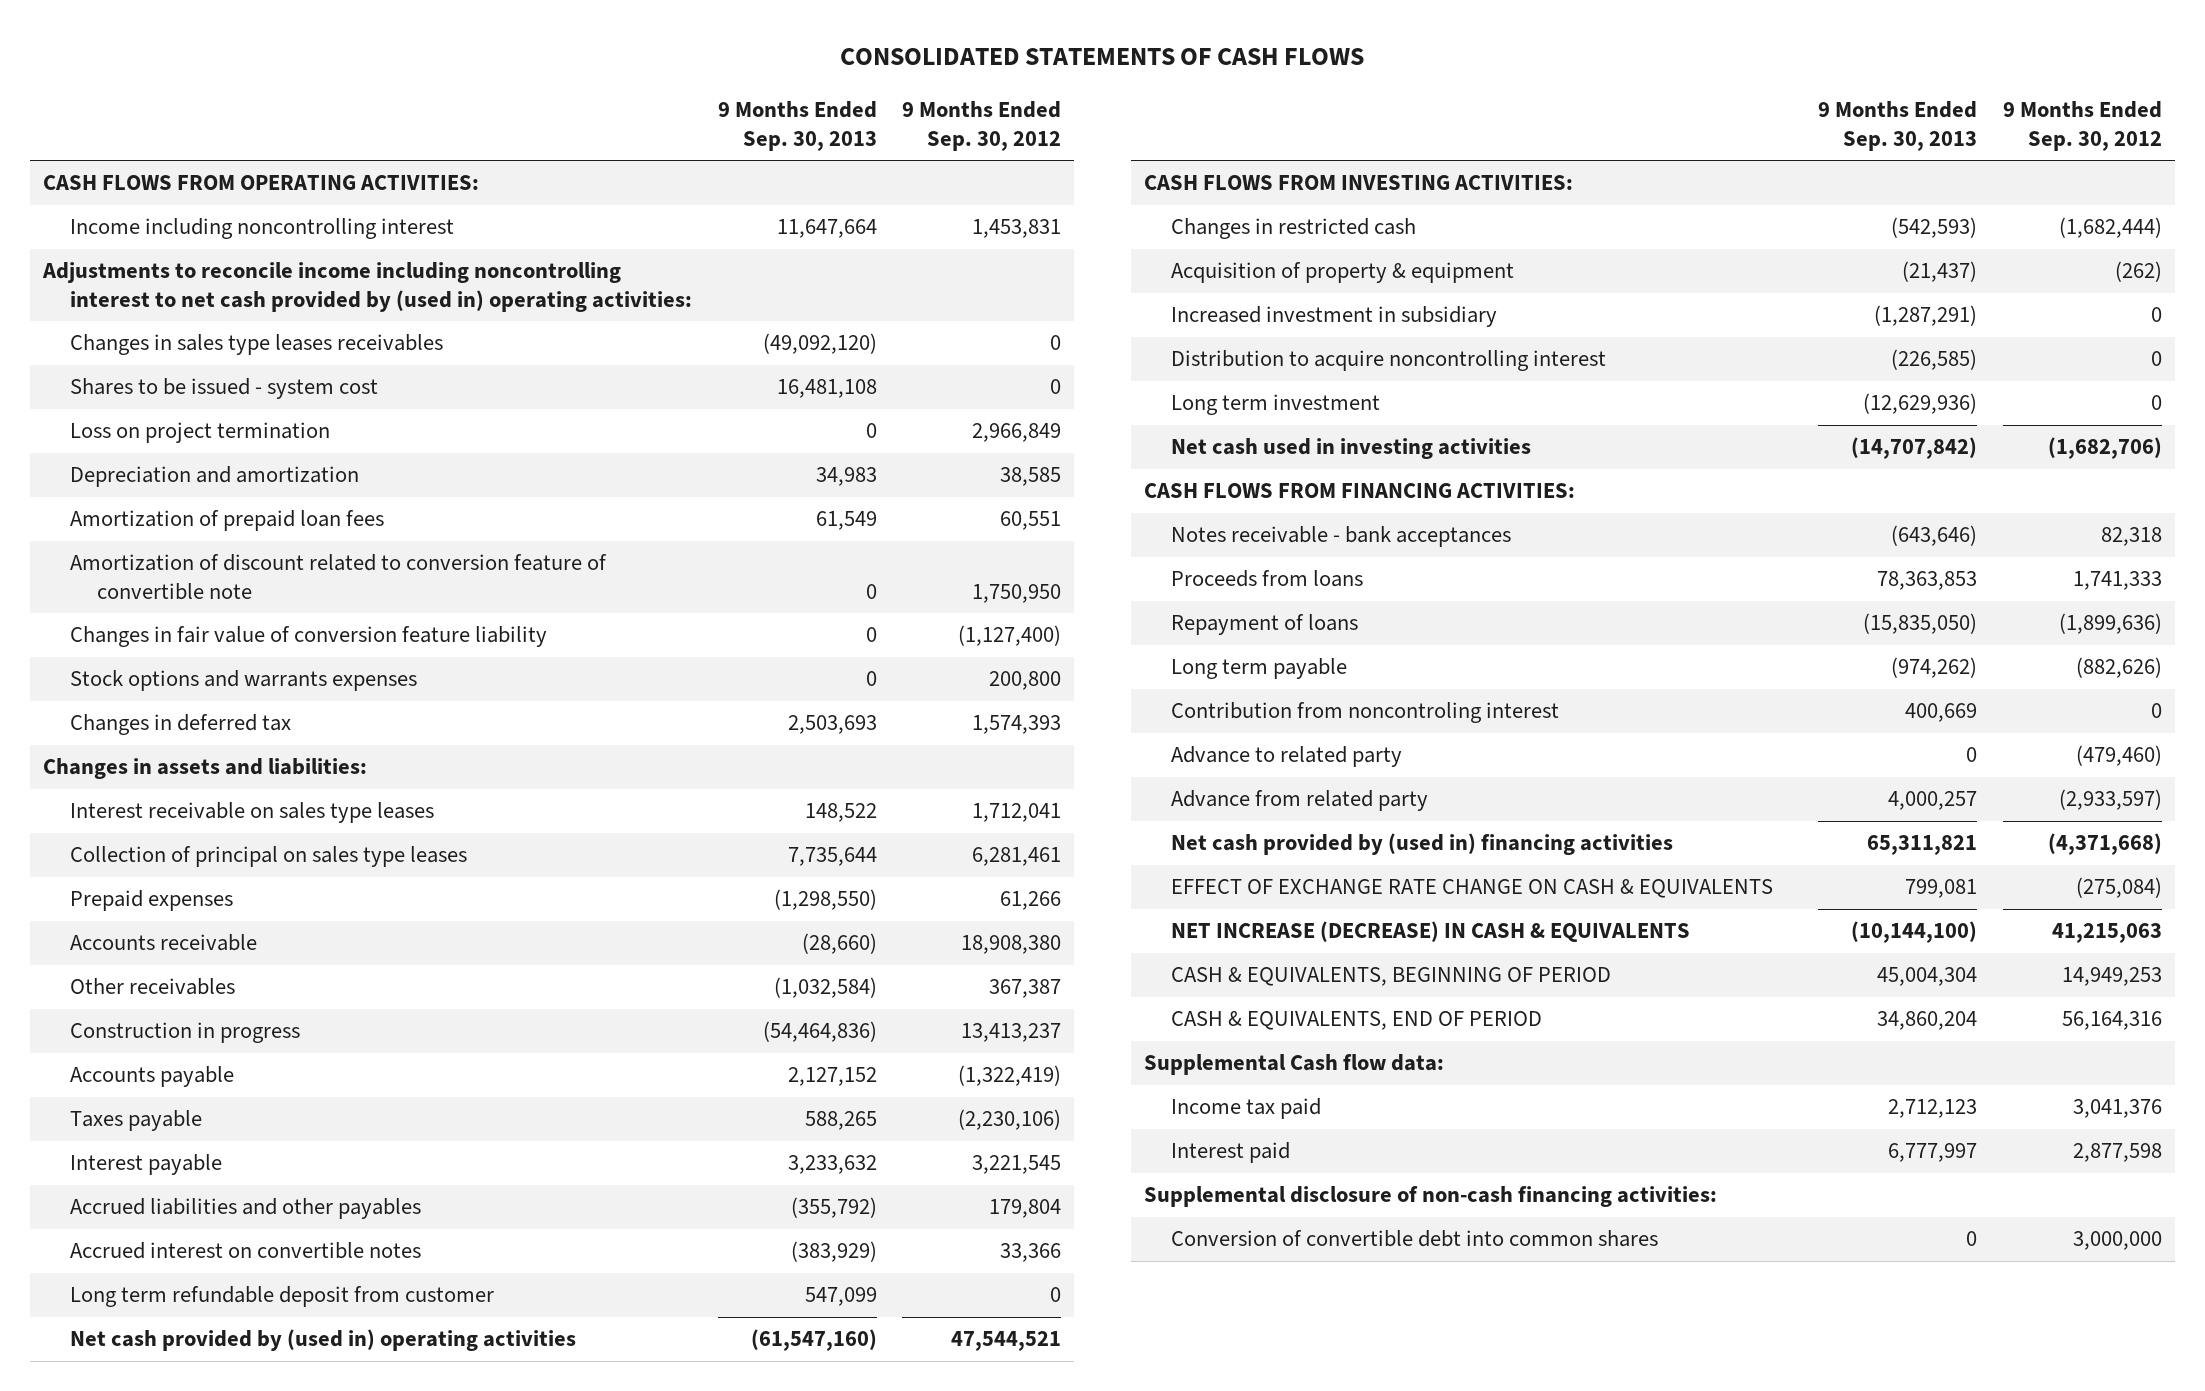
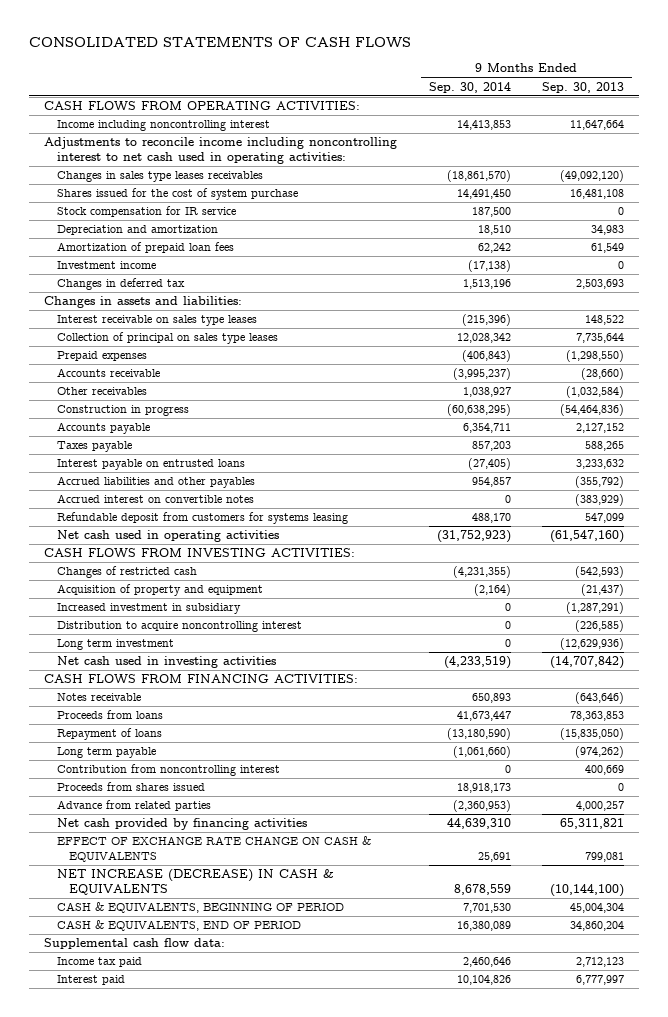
[902,101,1062,151] 9 Months Ended Sep. 30, 2012 -> none
none -> [428,81,511,93] Sep. 30, 2014
[41,262,692,312] Adjustments to reconcile income including noncontrolling interest to net cash provided by (used in) operating activities: -> [44,137,398,164] Adjustments to reconcile income including noncontrolling interest to net cash used in operating activities:
[69,422,330,444] Loss on project termination -> none
[69,378,378,400] Shares to be issued - system cost -> [56,188,298,201] Shares issued for the cost of system purchase
none -> [56,206,236,218] Stock compensation for IR service
[69,554,607,600] Amortization of discount related to conversion feature of convertible note -> none
[69,626,547,648] Changes in fair value of conversion feature liability -> none
[69,670,417,692] Stock options and warrants expenses -> none
none -> [56,261,156,270] Investment income
[69,1154,222,1176] Interest payable -> [56,459,245,471] Interest payable on entrusted loans
[69,1286,494,1308] Long term refundable deposit from customer -> [56,512,348,525] Refundable deposit from customers for systems leasing
[69,1329,576,1352] Net cash provided by (used in) operating activities -> [56,530,279,543] Net cash used in operating activities
[1170,218,1416,240] Changes in restricted cash -> [56,566,197,579] Changes of restricted cash
[1170,262,1514,284] Acquisition of property & equipment -> [56,584,263,597] Acquisition of property and equipment
[1170,526,1511,548] Notes receivable - bank acceptances -> [56,693,141,702] Notes receivable
[1170,746,1402,768] Advance to related party -> none
[1170,702,1559,724] Contribution from noncontroling interest -> [56,764,280,777] Contribution from noncontrolling interest
none -> [56,782,205,792] Proceeds from shares issued
[1170,790,1428,812] Advance from related party -> [56,800,211,812] Advance from related parties
[1170,833,1673,856] Net cash provided by (used in) financing activities -> [56,818,307,831] Net cash provided by financing activities
[1143,1054,1444,1076] Supplemental Cash flow data: -> [44,938,226,950] Supplemental cash flow data:
[1143,1186,1717,1208] Supplemental disclosure of non-cash financing activities: -> none
[1170,1230,1658,1248] Conversion of convertible debt into common shares -> none

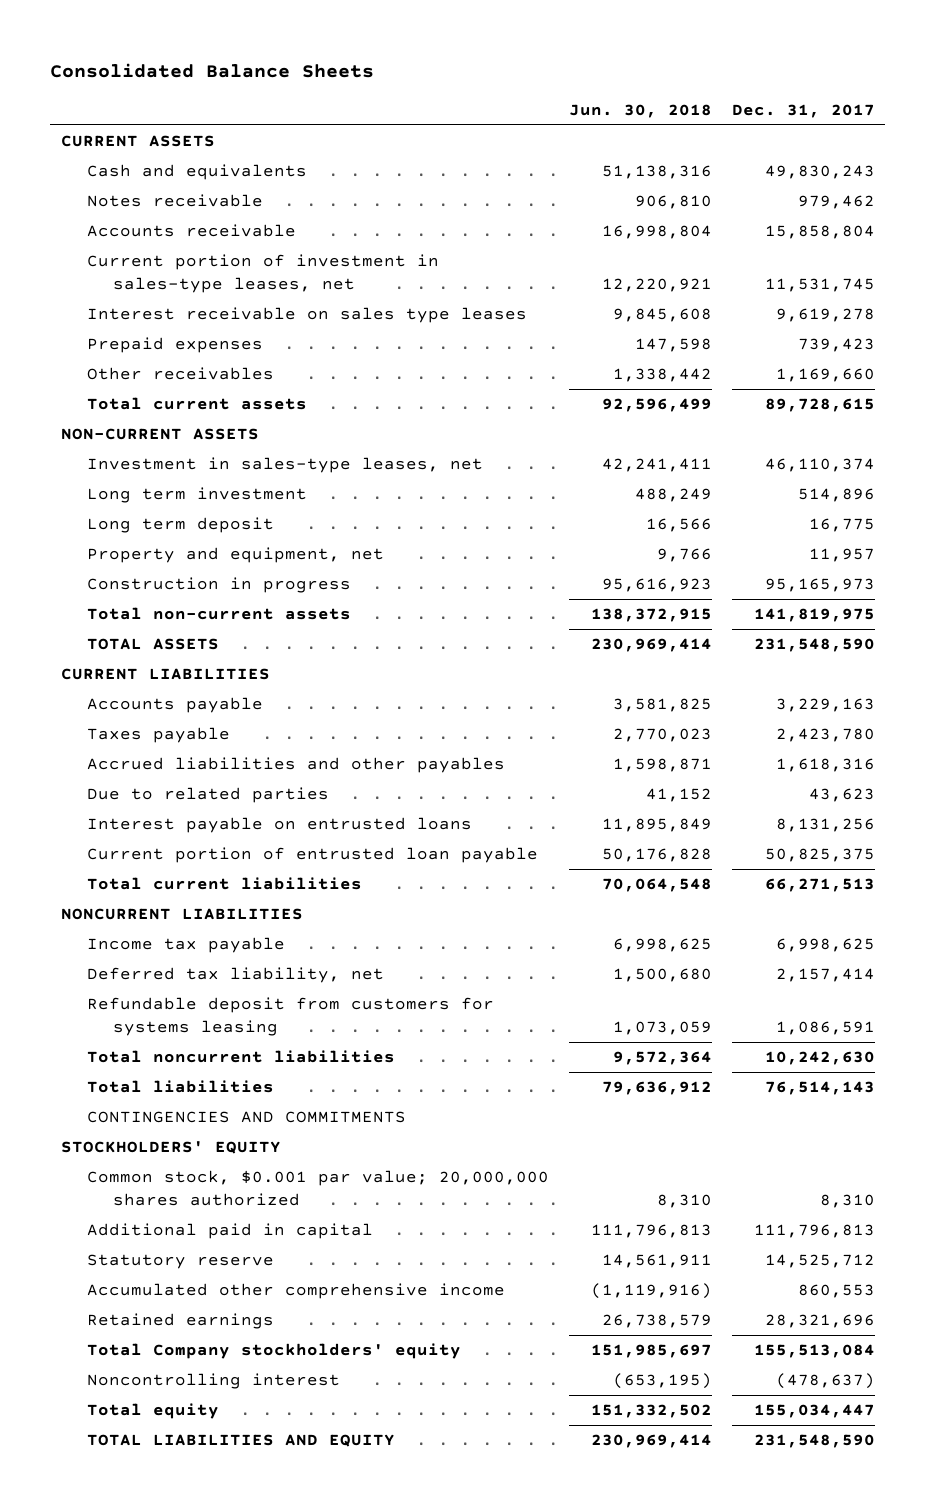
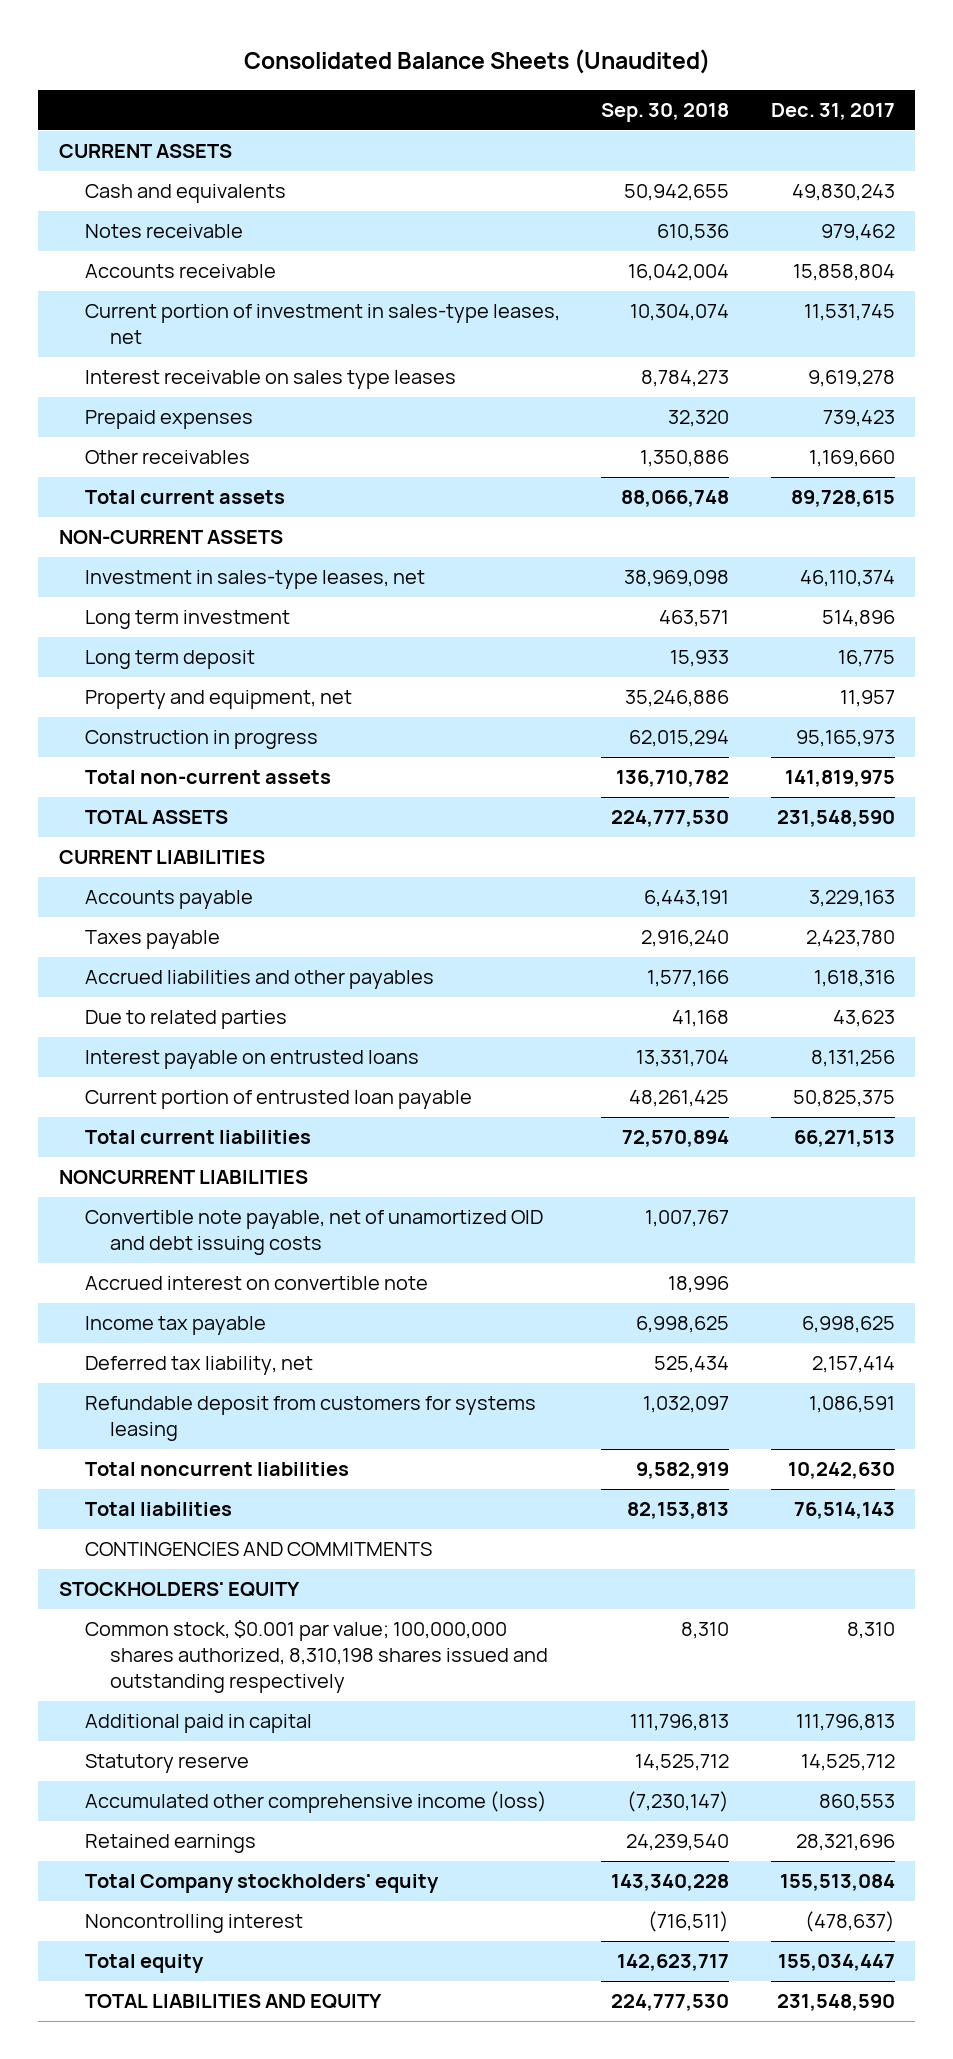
[50,63,375,79] Consolidated Balance Sheets -> [243,49,710,75] Consolidated Balance Sheets (Unaudited)
[568,103,712,118] Jun. 30, 2018 -> none
none -> [601,103,730,123] Sep. 30, 2018
none -> [84,1210,543,1256] Convertible note payable, net of unamortized OID and debt issuing costs
none -> [84,1276,428,1291] Accrued interest on convertible note
[86,1170,549,1206] Common stock, $0.001 par value; 20,000,000 shares authorized -> [84,1620,549,1694] Common stock, $0.001 par value; 100,000,000 shares authorized, 8,310,198 shares issued and outstanding respectively
[86,1283,505,1300] Accumulated other comprehensive income -> [84,1791,547,1814] Accumulated other comprehensive income (loss)

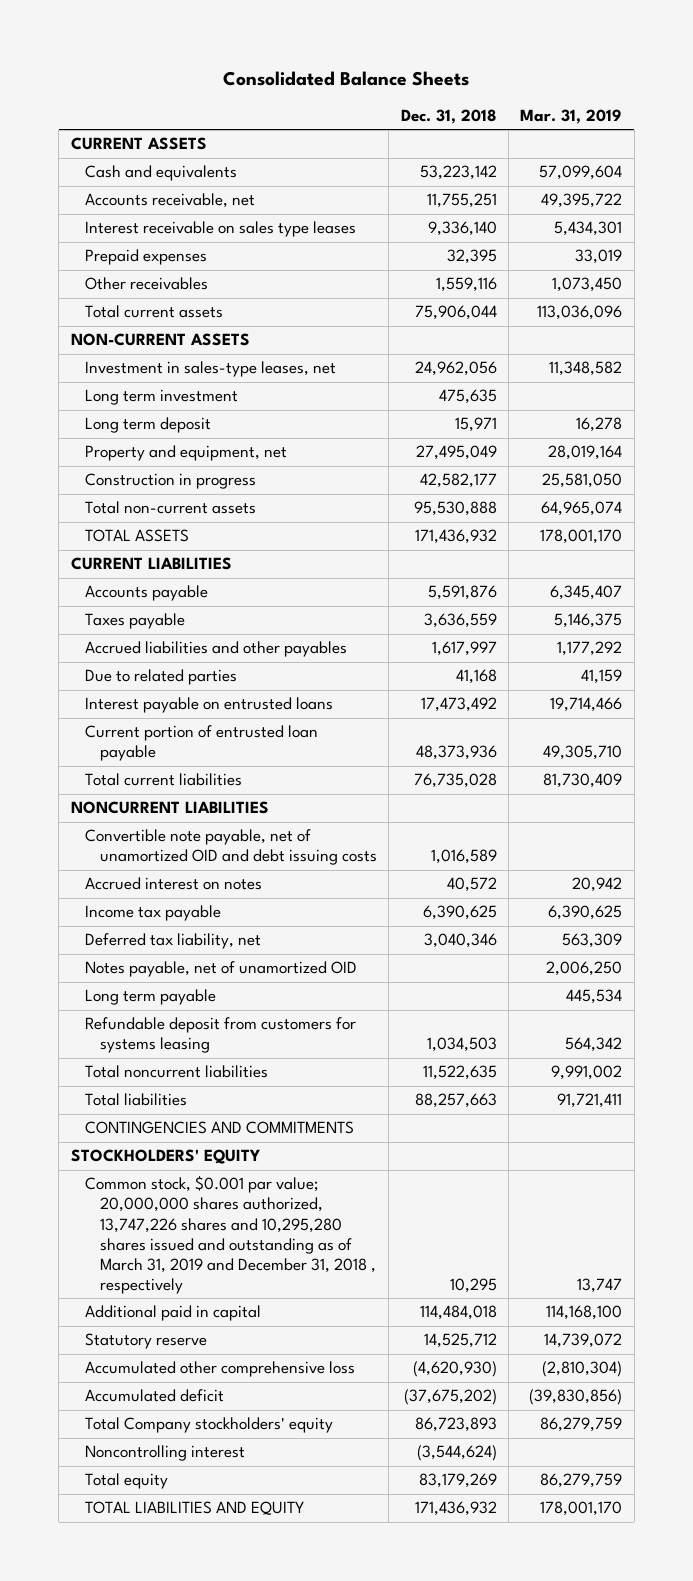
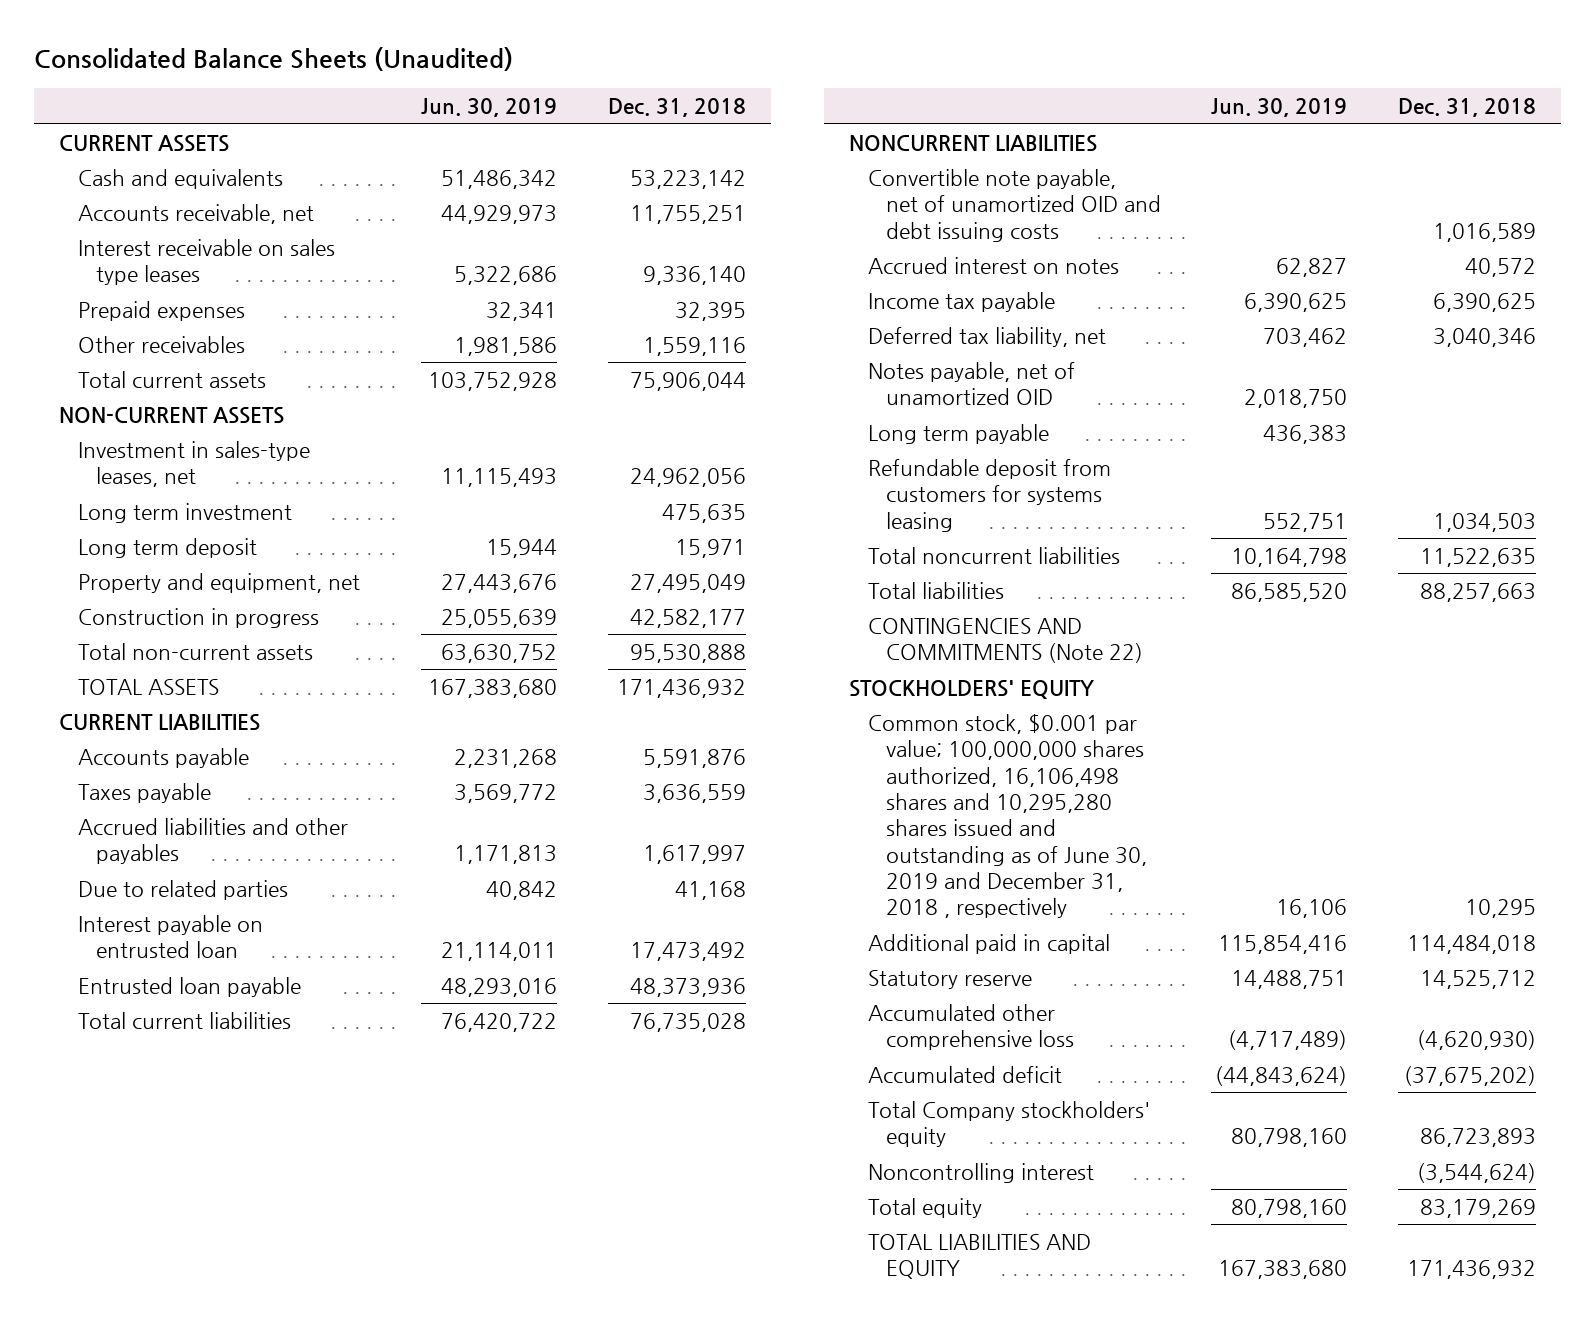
[223,70,470,86] Consolidated Balance Sheets -> [34,47,514,72] Consolidated Balance Sheets (Unaudited)
[520,109,623,125] Mar. 31, 2019 -> none
none -> [421,98,558,118] Jun. 30, 2019
[85,697,334,714] Interest payable on entrusted loans -> [77,915,263,959] Interest payable on entrusted loan
[85,725,319,762] Current portion of entrusted loan payable -> [77,977,301,998] Entrusted loan payable
[85,1121,355,1135] CONTINGENCIES AND COMMITMENTS -> [867,618,1143,664] CONTINGENCIES AND COMMITMENTS (Note 22)
[85,1175,376,1294] Common stock, $0.001 par value; 20,000,000 shares authorized, 13,747,226 shares and 10,295,280 shares issued and outstanding as of March 31, 2019 and December 31, 2018 , respectively -> [867,714,1147,919] Common stock, $0.001 par value; 100,000,000 shares authorized, 16,106,498 shares and 10,295,280 shares issued and outstanding as of June 30, 2019 and December 31, 2018 , respectively

